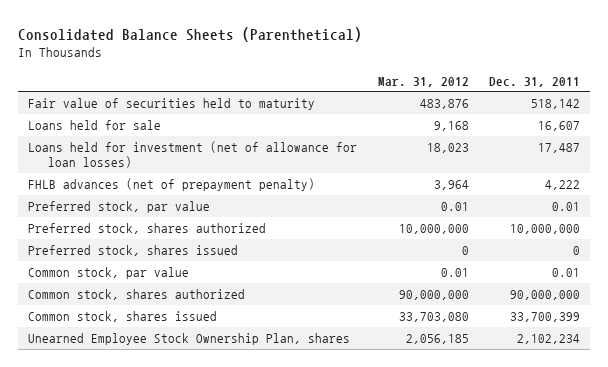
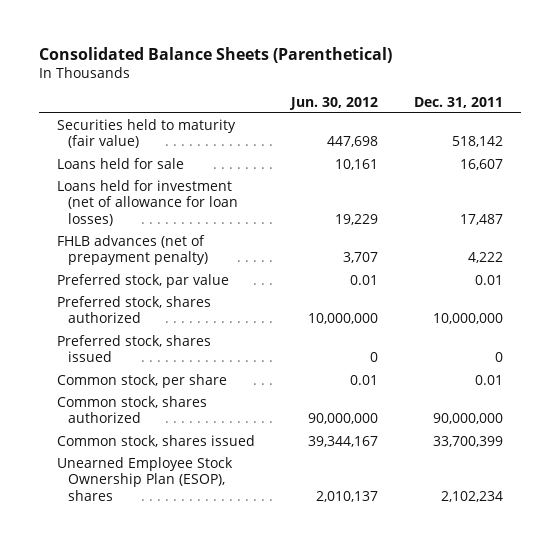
[377,76,469,87] Mar. 31, 2012 -> none
none -> [289,96,379,110] Jun. 30, 2012
[28,98,316,111] Fair value of securities held to maturity -> [57,118,237,149] Securities held to maturity (fair value)
[28,267,190,280] Common stock, par value -> [57,373,228,388] Common stock, per share
[28,333,351,346] Unearned Employee Stock Ownership Plan, shares -> [57,456,234,502] Unearned Employee Stock Ownership Plan (ESOP), shares

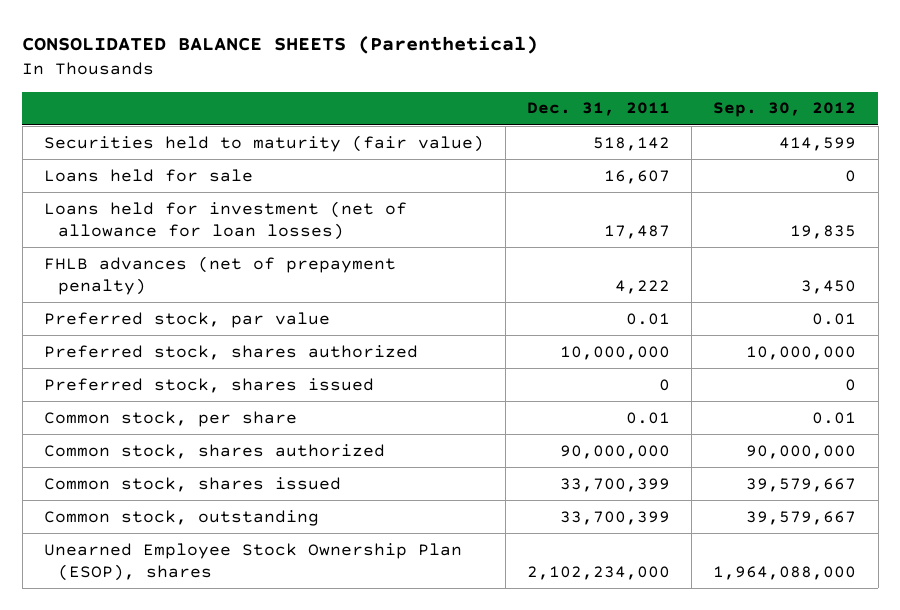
[39,46,393,63] Consolidated Balance Sheets (Parenthetical) -> [22,35,539,54] CONSOLIDATED BALANCE SHEETS (Parenthetical)
[289,96,379,110] Jun. 30, 2012 -> none
none -> [713,102,857,118] Sep. 30, 2012
none -> [43,509,319,526] Common stock, outstanding
[440,491,503,503] 2,102,234 -> [527,565,671,580] 2,102,234,000

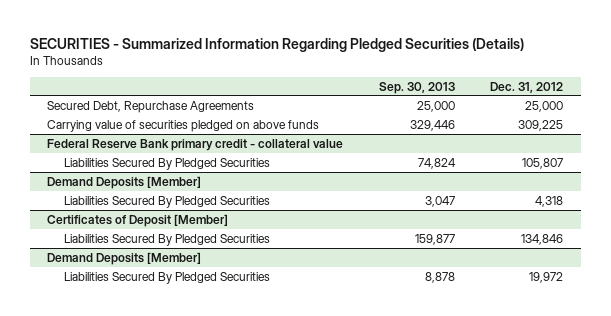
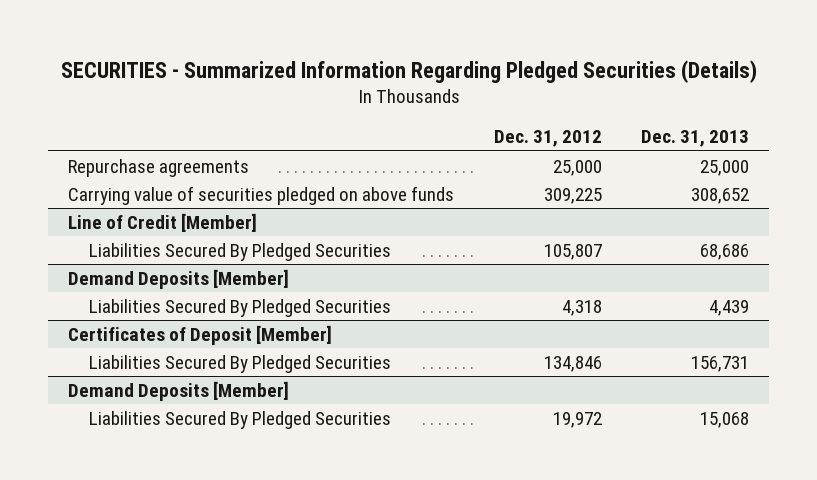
[378,81,455,94] Sep. 30, 2013 -> none
none -> [641,130,750,148] Dec. 31, 2013
[47,100,255,113] Secured Debt, Repurchase Agreements -> [67,158,249,177] Repurchase agreements
[47,138,344,151] Federal Reserve Bank primary credit - collateral value -> none
none -> [67,212,257,232] Line of Credit [Member]

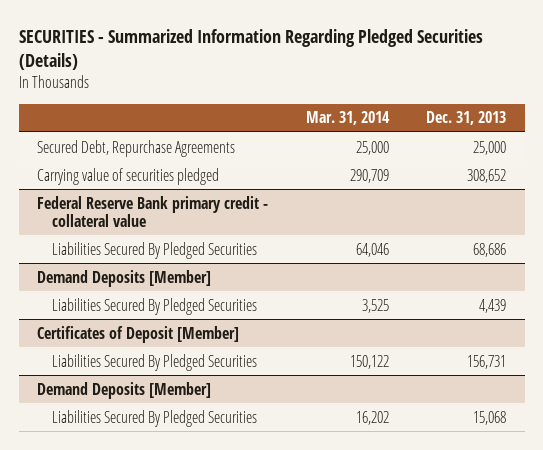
[493,130,602,148] Dec. 31, 2012 -> none
none -> [305,111,390,126] Mar. 31, 2014
[67,212,257,232] Line of Credit [Member] -> none
[67,158,249,177] Repurchase agreements -> [37,139,236,157] Secured Debt, Repurchase Agreements
[67,185,454,205] Carrying value of securities pledged on above funds -> [37,167,220,185] Carrying value of securities pledged
none -> [37,195,269,227] Federal Reserve Bank primary credit - collateral value

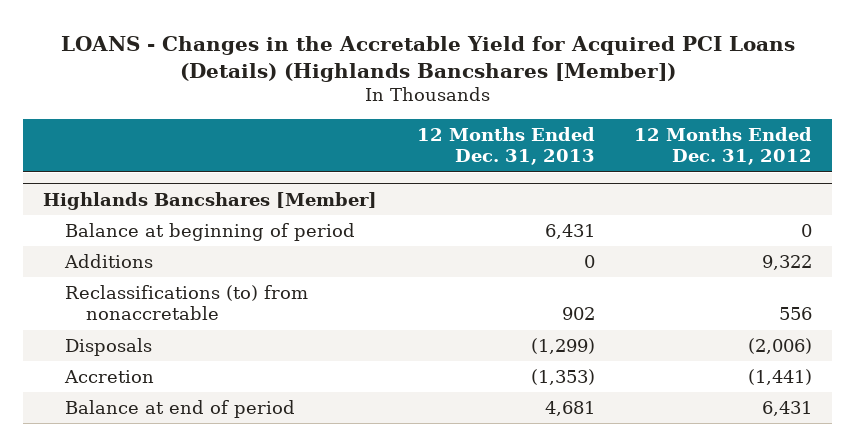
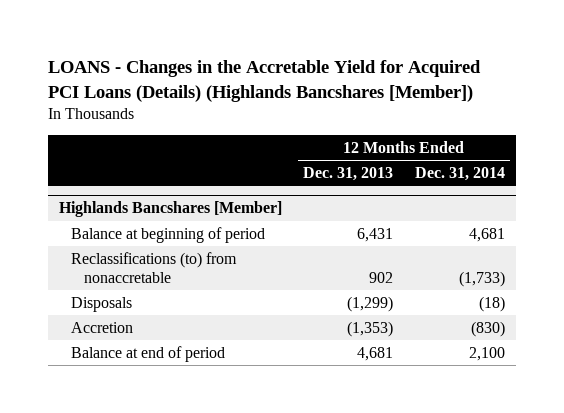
[634,126,813,166] 12 Months Ended Dec. 31, 2012 -> none
none -> [414,166,505,181] Dec. 31, 2014
[63,254,153,269] Additions -> none

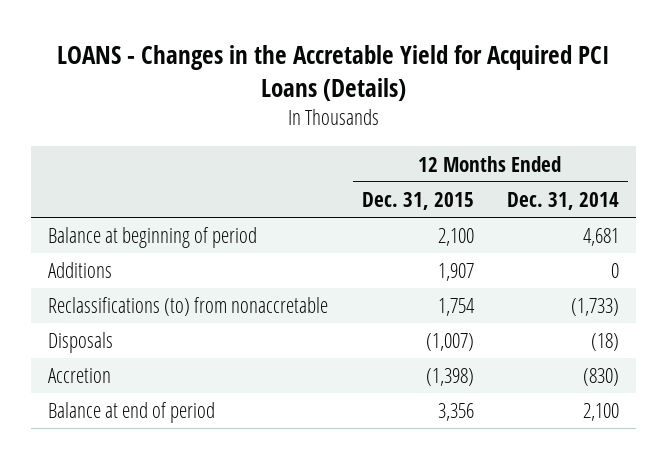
[47,59,481,102] LOANS - Changes in the Accretable Yield for Acquired PCI Loans (Details) (Highlands Bancshares [Member]) -> [56,44,610,101] LOANS - Changes in the Accretable Yield for Acquired PCI Loans (Details)
[303,166,394,181] Dec. 31, 2013 -> none
none -> [361,191,474,210] Dec. 31, 2015
[58,201,282,218] Highlands Bancshares [Member] -> none
none -> [47,262,112,279] Additions

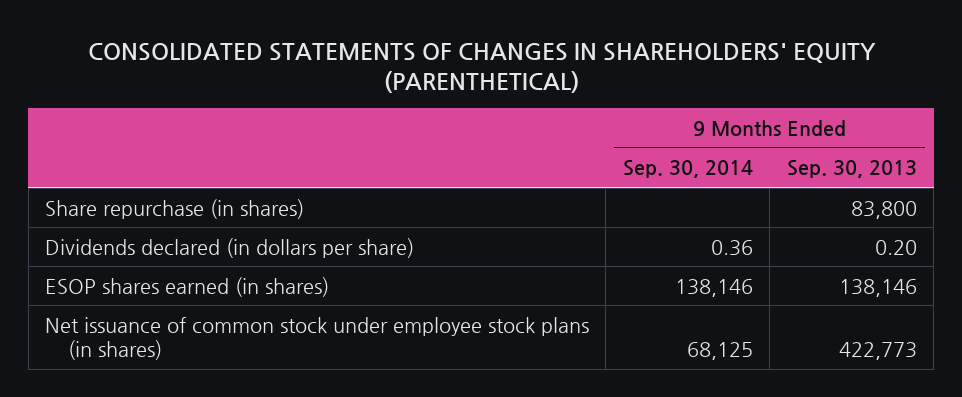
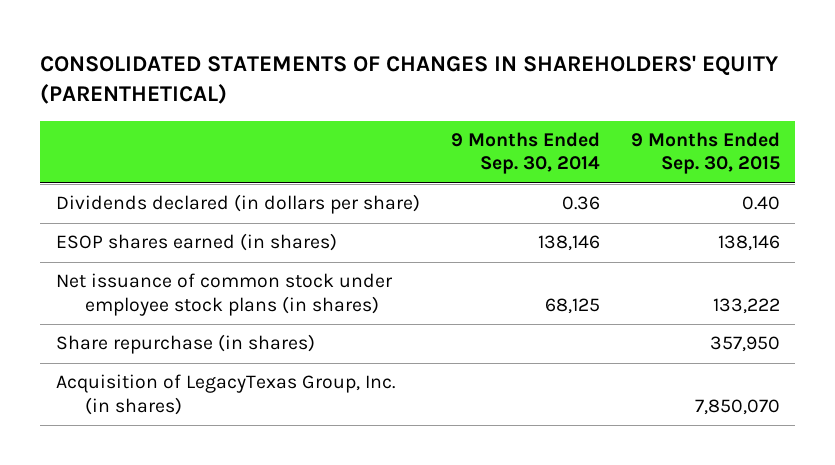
[786,160,917,179] Sep. 30, 2013 -> none
none -> [630,132,780,175] 9 Months Ended Sep. 30, 2015
[45,198,305,219] Share repurchase (in shares) -> [55,334,315,355] Share repurchase (in shares)
none -> [55,374,395,415] Acquisition of LegacyTexas Group, Inc. (in shares)

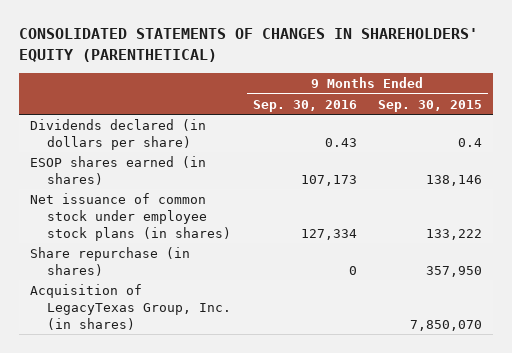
[450,132,600,175] 9 Months Ended Sep. 30, 2014 -> none
none -> [252,99,357,112] Sep. 30, 2016
[741,196,780,211] 0.40 -> [458,137,483,147] 0.4

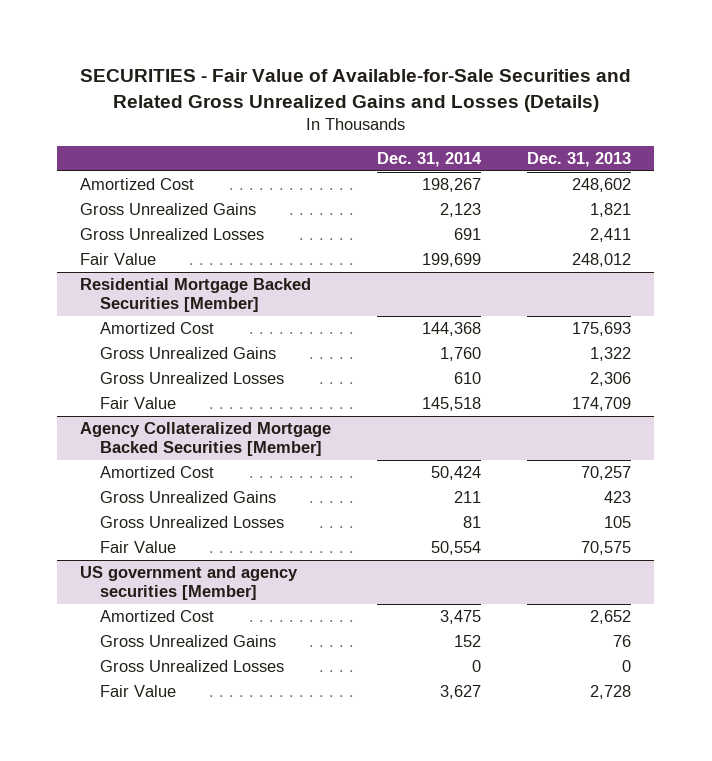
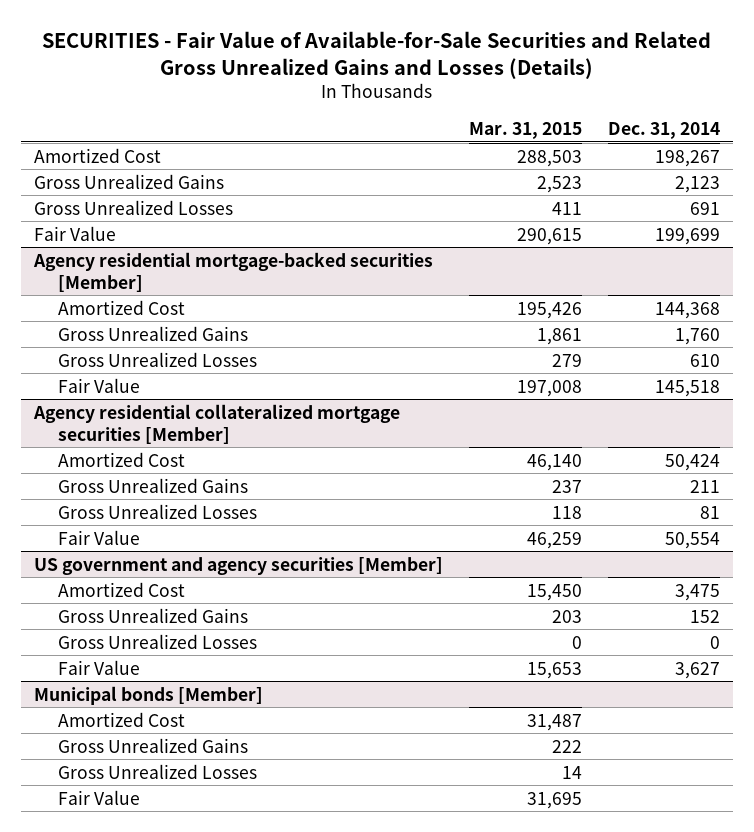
[527,152,632,168] Dec. 31, 2013 -> none
none -> [468,121,582,139] Mar. 31, 2015
[80,277,312,313] Residential Mortgage Backed Securities [Member] -> [33,251,434,292] Agency residential mortgage-backed securities [Member]
[80,421,332,457] Agency Collateralized Mortgage Backed Securities [Member] -> [33,403,401,444] Agency residential collateralized mortgage securities [Member]
none -> [34,685,264,705] Municipal bonds [Member]
none -> [57,711,185,727] Amortized Cost
none -> [57,737,248,753] Gross Unrealized Gains
none -> [57,763,257,779] Gross Unrealized Losses
none -> [57,789,140,805] Fair Value

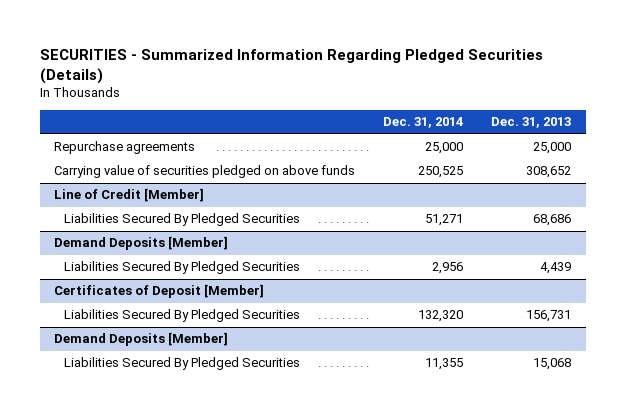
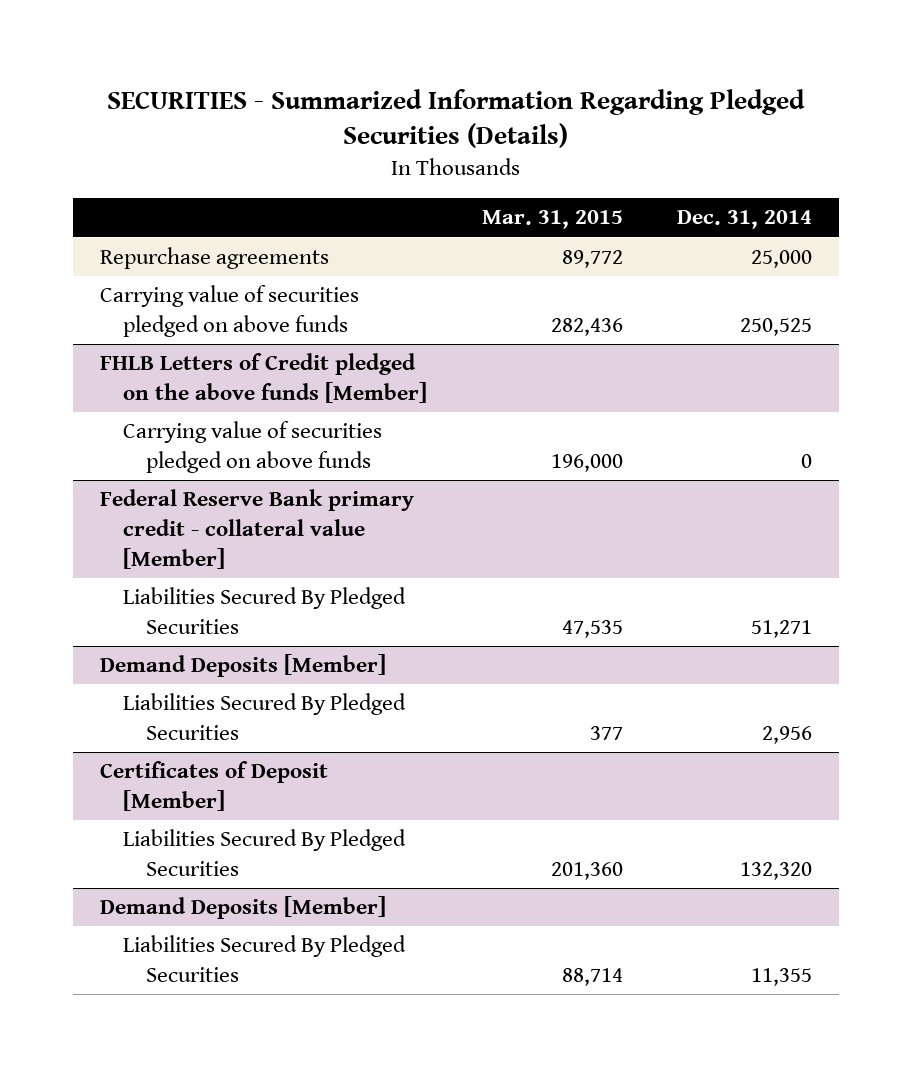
[491,117,572,129] Dec. 31, 2013 -> none
none -> [481,210,623,230] Mar. 31, 2015
none -> [100,353,428,404] FHLB Letters of Credit pledged on the above funds [Member]
none -> [123,421,383,474] Carrying value of securities pledged on above funds
[53,188,204,203] Line of Credit [Member] -> [100,489,415,569] Federal Reserve Bank primary credit - collateral value [Member]

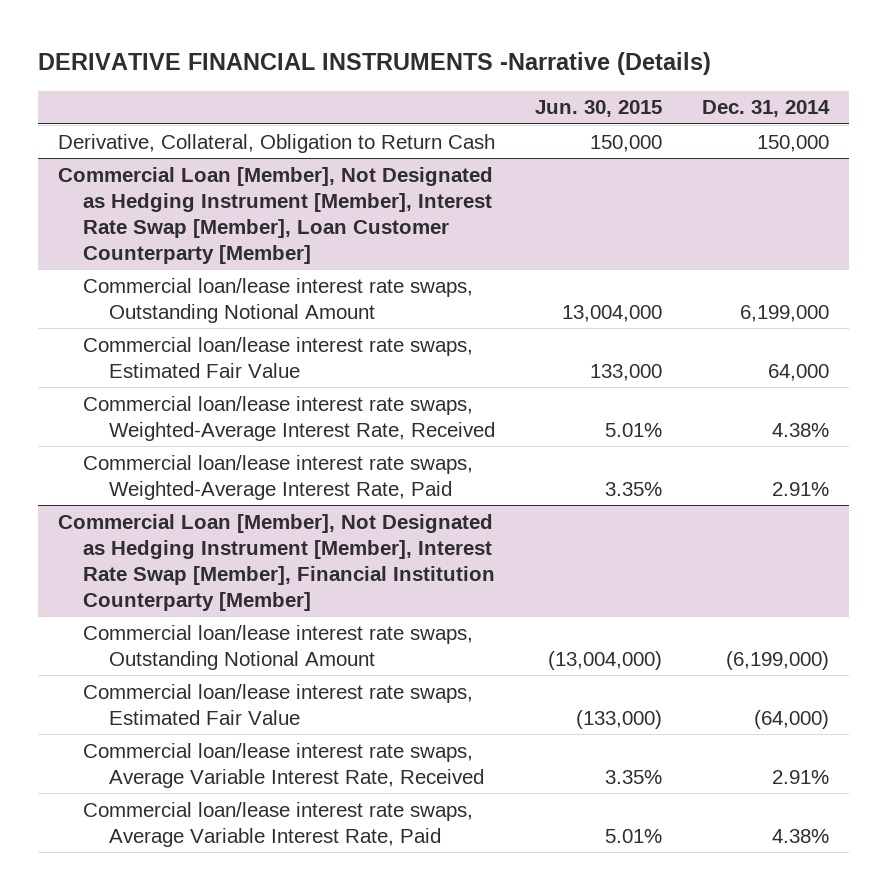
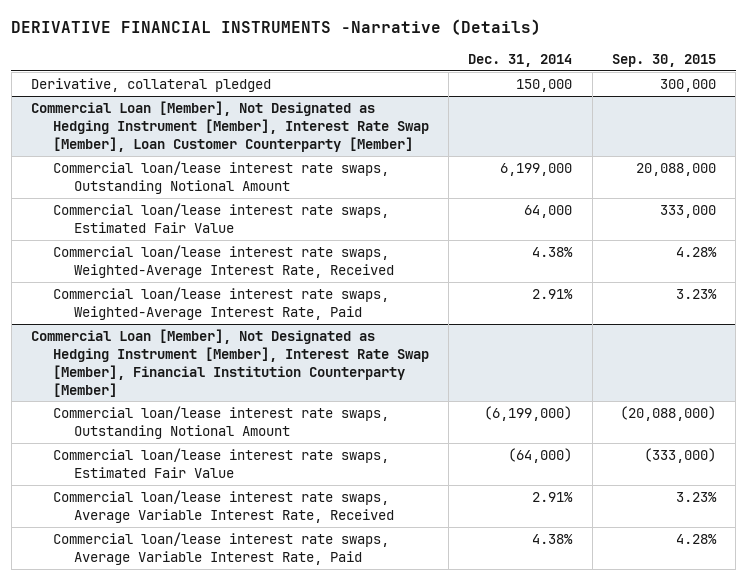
[535,100,663,118] Jun. 30, 2015 -> none
none -> [611,53,716,67] Sep. 30, 2015
[58,133,496,153] Derivative, Collateral, Obligation to Return Cash -> [31,77,272,92] Derivative, collateral pledged

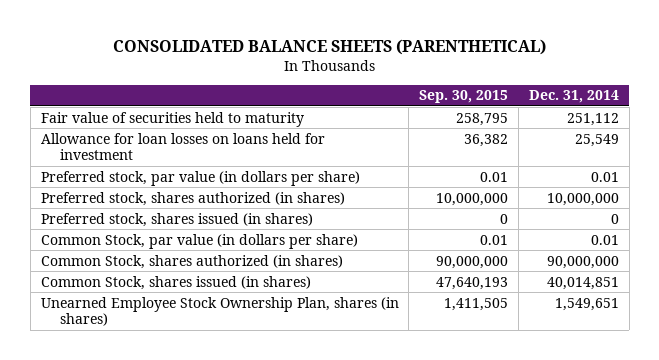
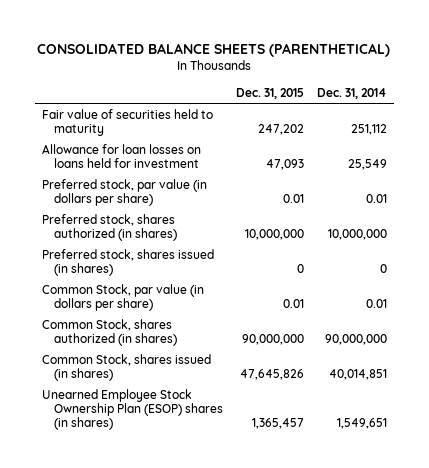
[419,90,509,104] Sep. 30, 2015 -> none
none -> [235,87,304,99] Dec. 31, 2015
[40,296,399,327] Unearned Employee Stock Ownership Plan, shares (in shares) -> [41,388,223,431] Unearned Employee Stock Ownership Plan (ESOP) shares (in shares)

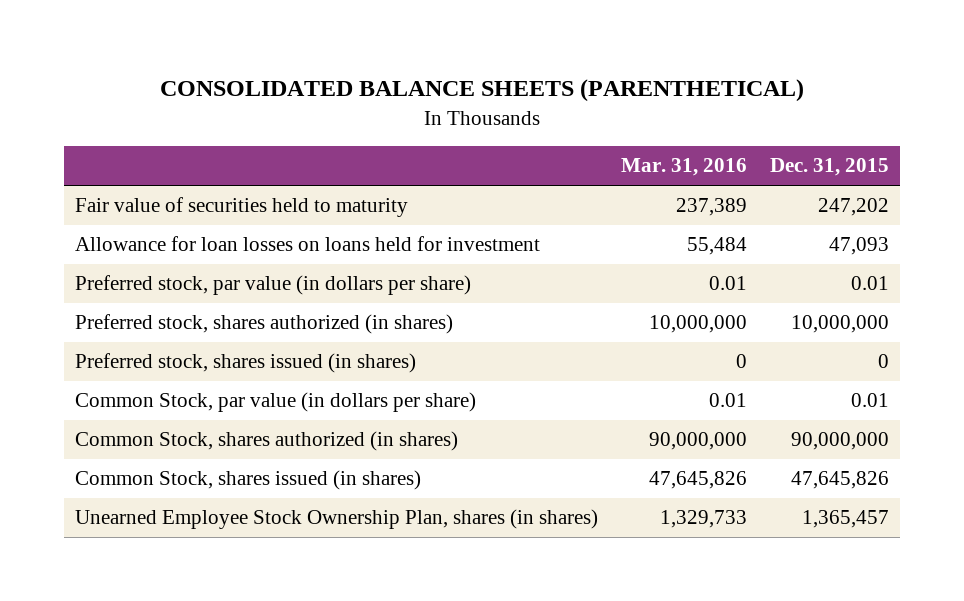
[317,87,388,99] Dec. 31, 2014 -> none
none -> [620,158,747,177] Mar. 31, 2016
[41,388,223,431] Unearned Employee Stock Ownership Plan (ESOP) shares (in shares) -> [75,509,599,530] Unearned Employee Stock Ownership Plan, shares (in shares)

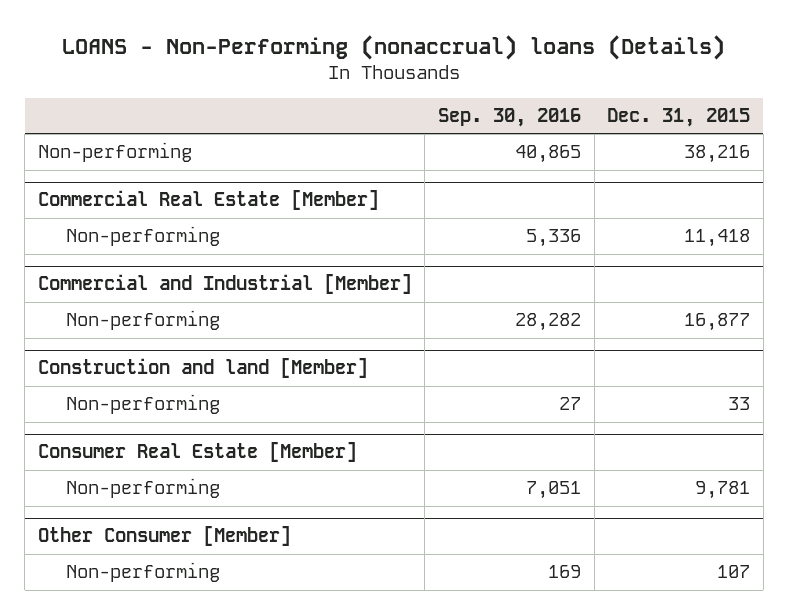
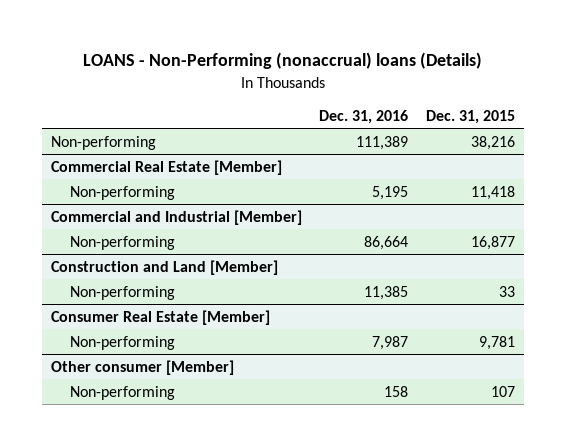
[437,108,581,128] Sep. 30, 2016 -> none
none -> [319,110,409,125] Dec. 31, 2016
[37,358,368,379] Construction and land [Member] -> [50,259,278,275] Construction and Land [Member]
[37,526,291,547] Other Consumer [Member] -> [50,359,234,375] Other consumer [Member]

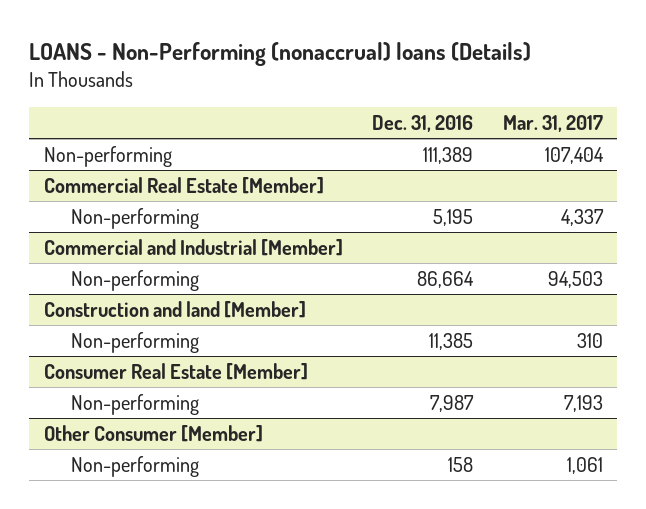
[425,110,515,125] Dec. 31, 2015 -> none
none -> [502,115,603,133] Mar. 31, 2017
[50,259,278,275] Construction and Land [Member] -> [43,300,306,318] Construction and land [Member]
[50,359,234,375] Other consumer [Member] -> [43,424,263,442] Other Consumer [Member]

